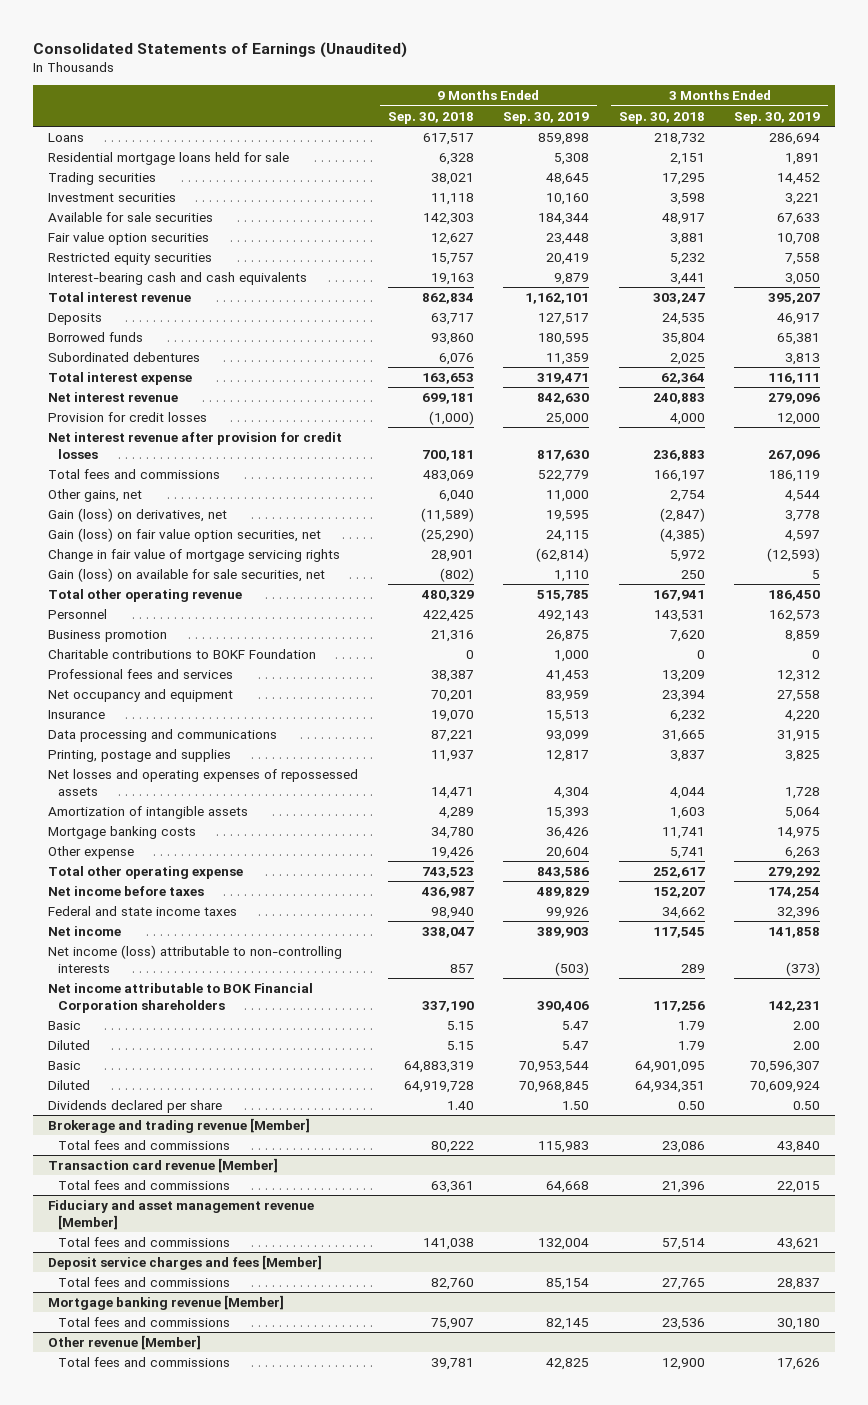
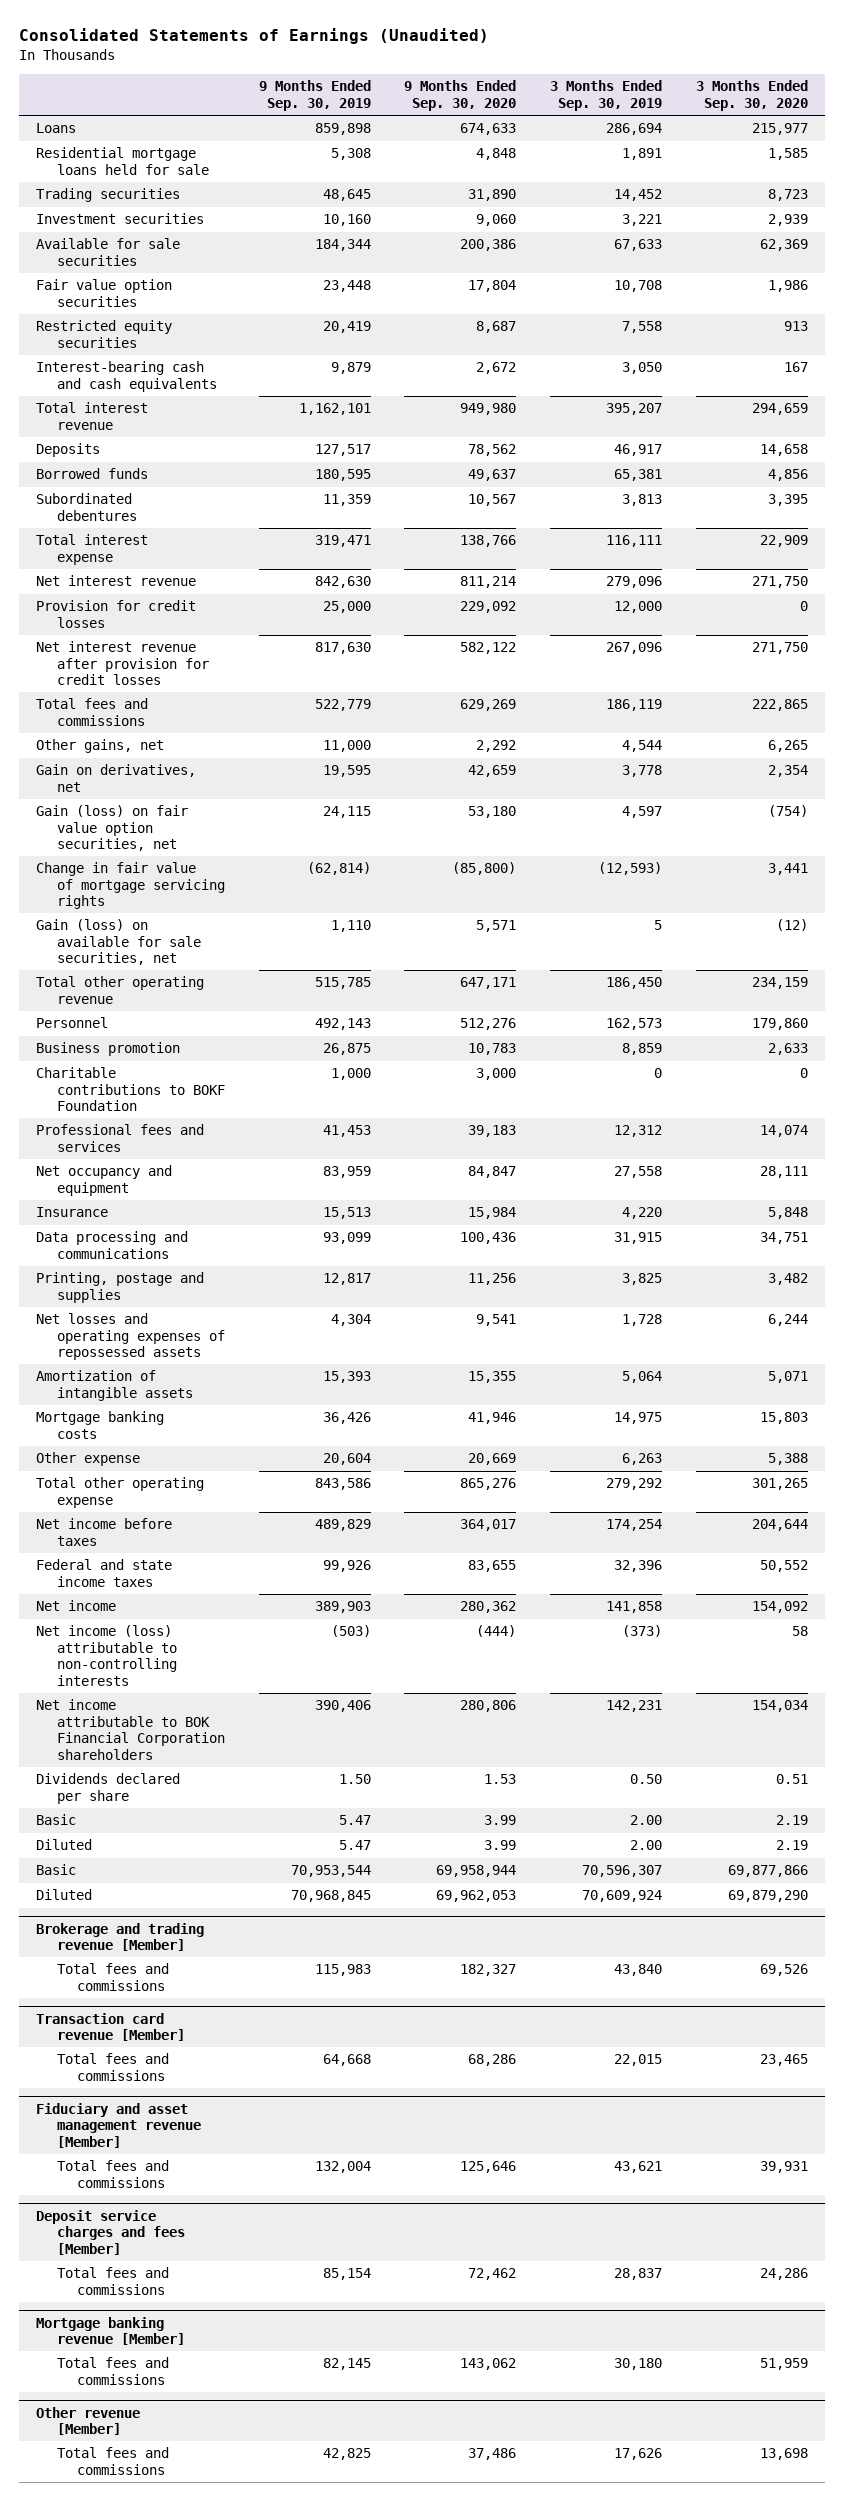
[387,111,474,124] Sep. 30, 2018 -> none
[618,111,705,124] Sep. 30, 2018 -> none
none -> [404,80,517,111] 9 Months Ended Sep. 30, 2020
none -> [696,80,809,111] 3 Months Ended Sep. 30, 2020
[48,507,228,522] Gain (loss) on derivatives, net -> [36,764,197,792] Gain on derivatives, net
[48,1099,223,1113] Dividends declared per share -> [36,1773,181,1804] Dividends declared per share

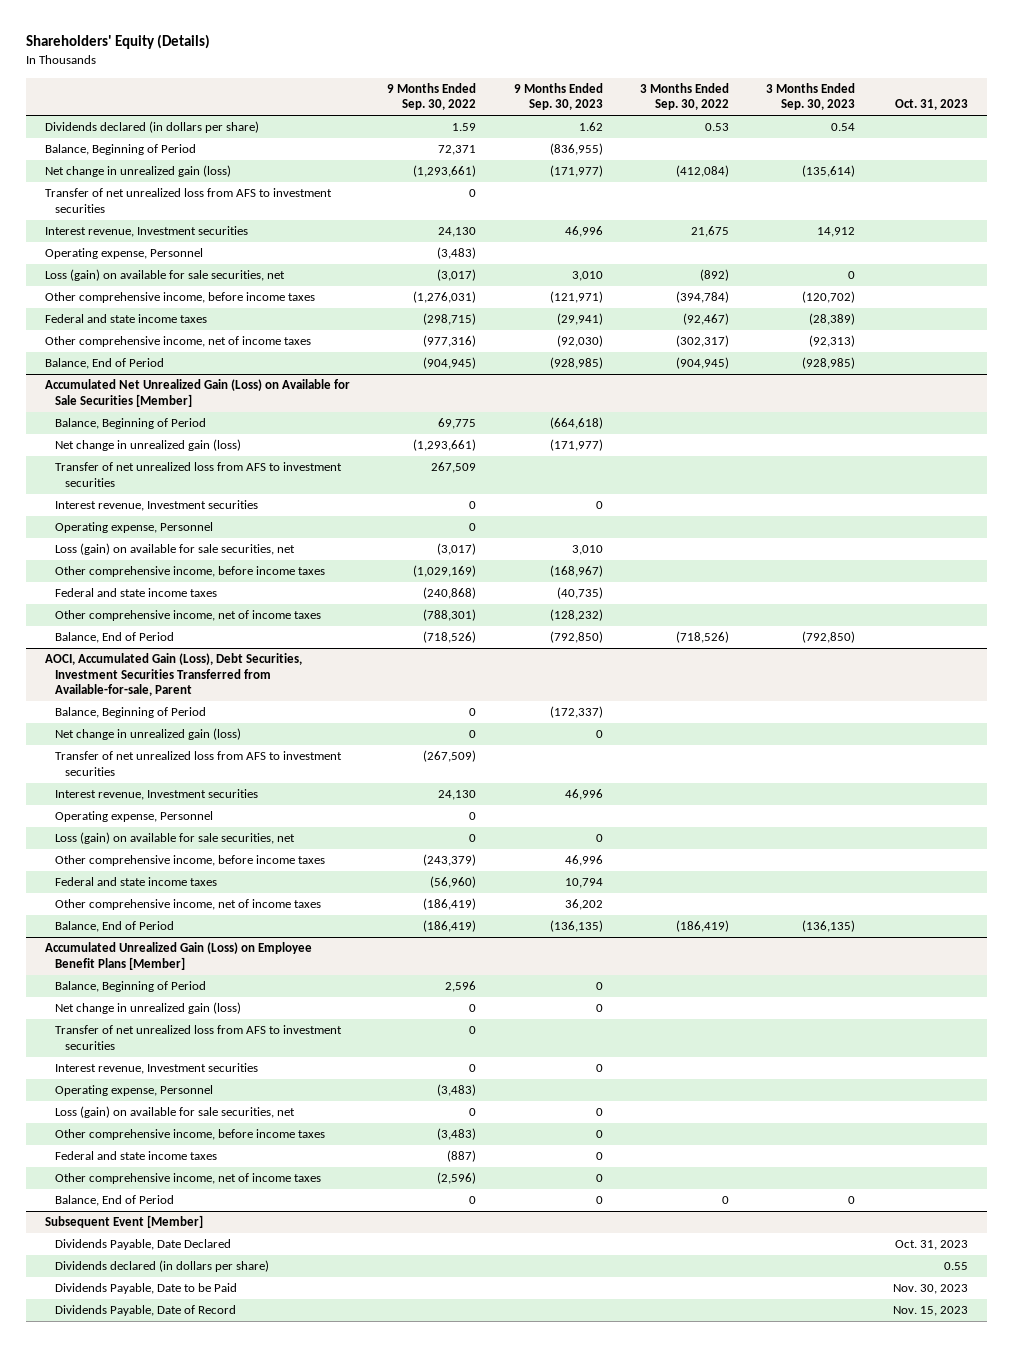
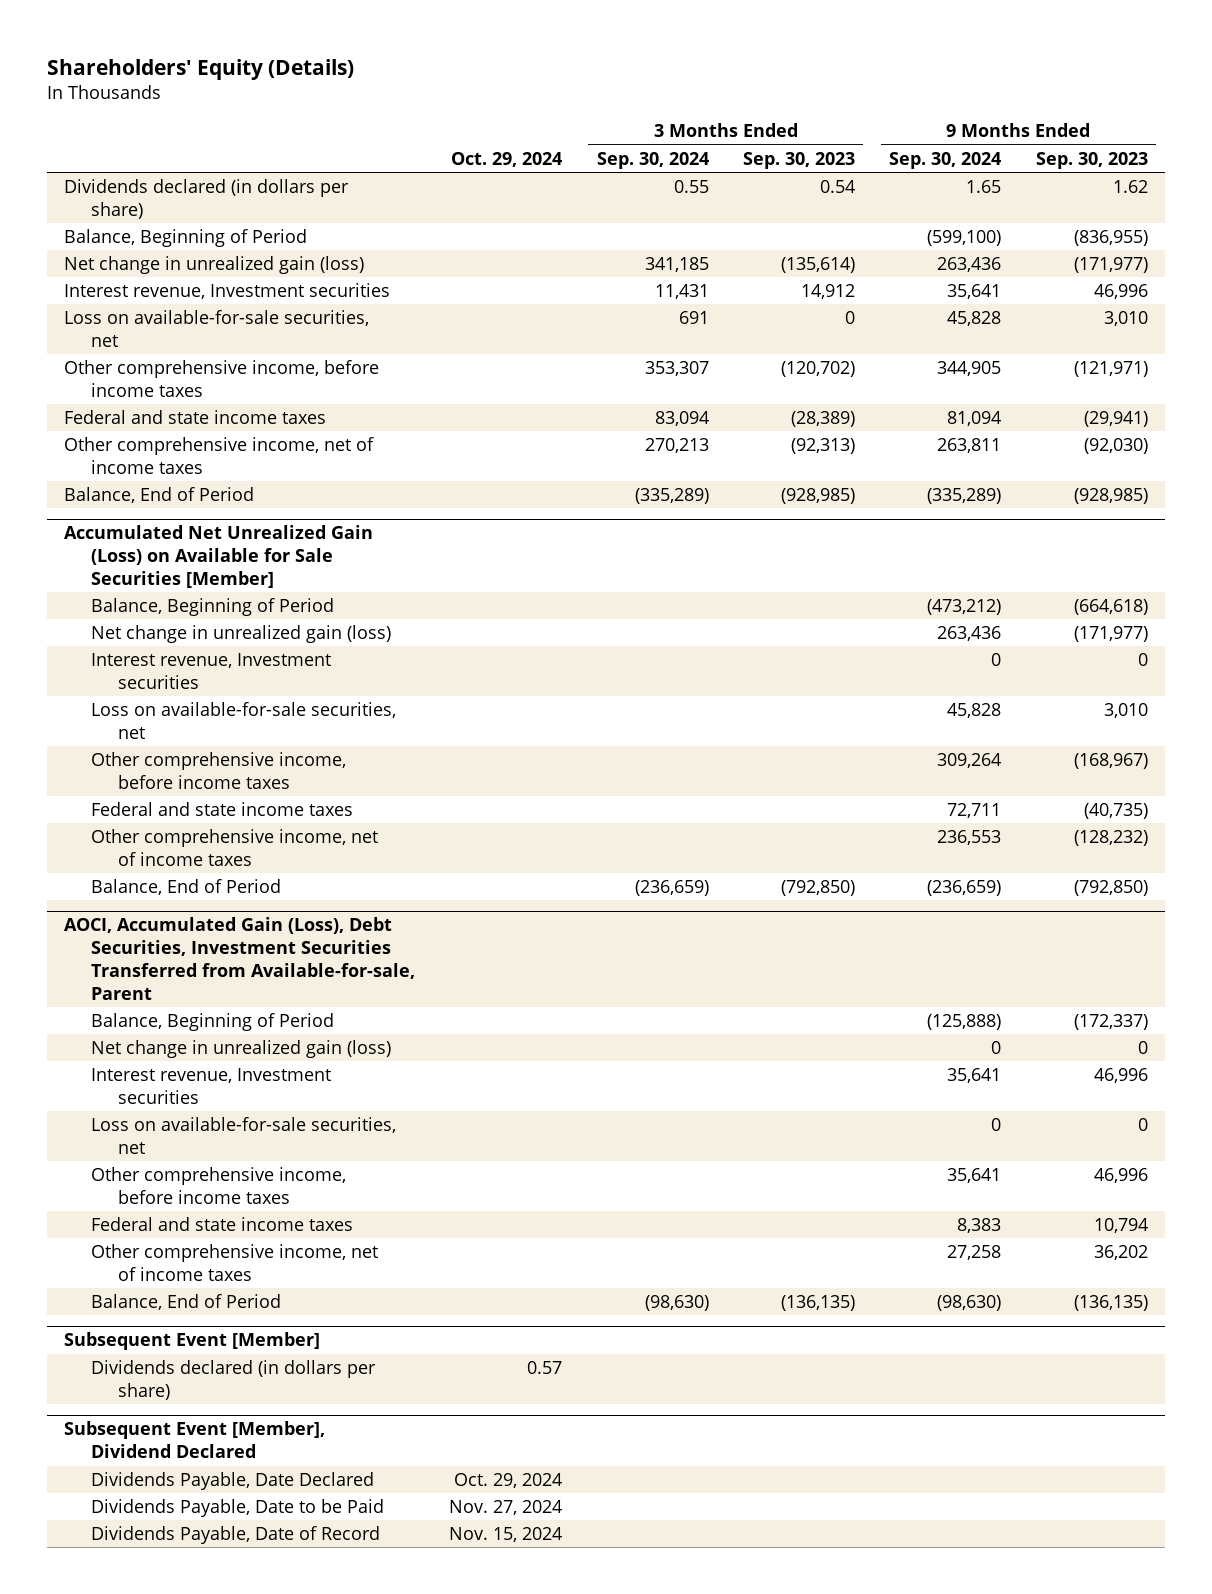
[387,82,477,111] 9 Months Ended Sep. 30, 2022 -> none
[639,82,729,111] 3 Months Ended Sep. 30, 2022 -> none
[894,99,968,111] Oct. 31, 2023 -> none
none -> [451,151,563,167] Oct. 29, 2024
none -> [596,151,709,169] Sep. 30, 2024
none -> [889,151,1002,169] Sep. 30, 2024
[44,188,332,213] Transfer of net unrealized loss from AFS to investment securities -> none
[44,248,203,260] Operating expense, Personnel -> none
[44,269,285,282] Loss (gain) on available for sale securities, net -> [64,310,370,347] Loss on available-for-sale securities, net
[54,462,342,487] Transfer of net unrealized loss from AFS to investment securities -> none
[54,522,213,534] Operating expense, Personnel -> none
[54,543,295,556] Loss (gain) on available for sale securities, net -> [90,702,396,739] Loss on available-for-sale securities, net
[54,751,342,776] Transfer of net unrealized loss from AFS to investment securities -> none
[54,811,213,823] Operating expense, Personnel -> none
[54,832,295,845] Loss (gain) on available for sale securities, net -> [90,1117,396,1154] Loss on available-for-sale securities, net
[44,942,312,970] Accumulated Unrealized Gain (Loss) on Employee Benefit Plans [Member] -> none
[54,981,206,993] Balance, Beginning of Period -> none
[54,1002,241,1015] Net change in unrealized gain (loss) -> none
[54,1025,342,1050] Transfer of net unrealized loss from AFS to investment securities -> none
[54,1063,258,1075] Interest revenue, Investment securities -> none
[54,1085,213,1097] Operating expense, Personnel -> none
[54,1106,295,1119] Loss (gain) on available for sale securities, net -> none
[54,1129,325,1141] Other comprehensive income, before income taxes -> none
[54,1151,217,1161] Federal and state income taxes -> none
[54,1173,321,1185] Other comprehensive income, net of income taxes -> none
[54,1195,174,1207] Balance, End of Period -> none
[54,1239,231,1251] Dividends Payable, Date Declared -> none
none -> [64,1421,326,1459] Subsequent Event [Member], Dividend Declared
none -> [90,1472,374,1491] Dividends Payable, Date Declared

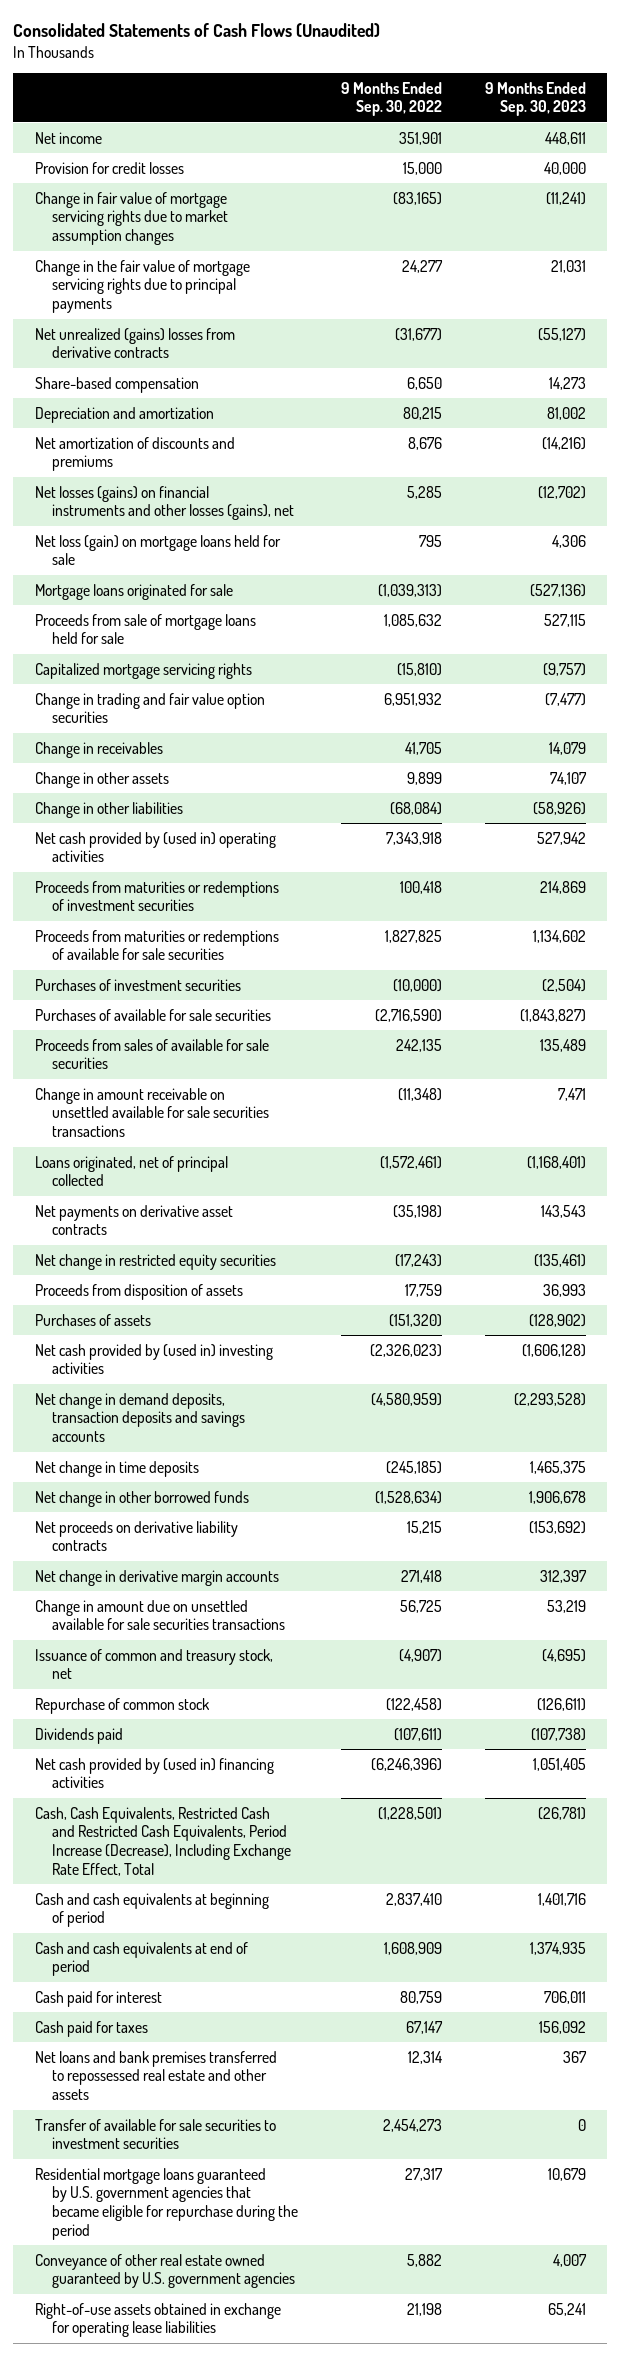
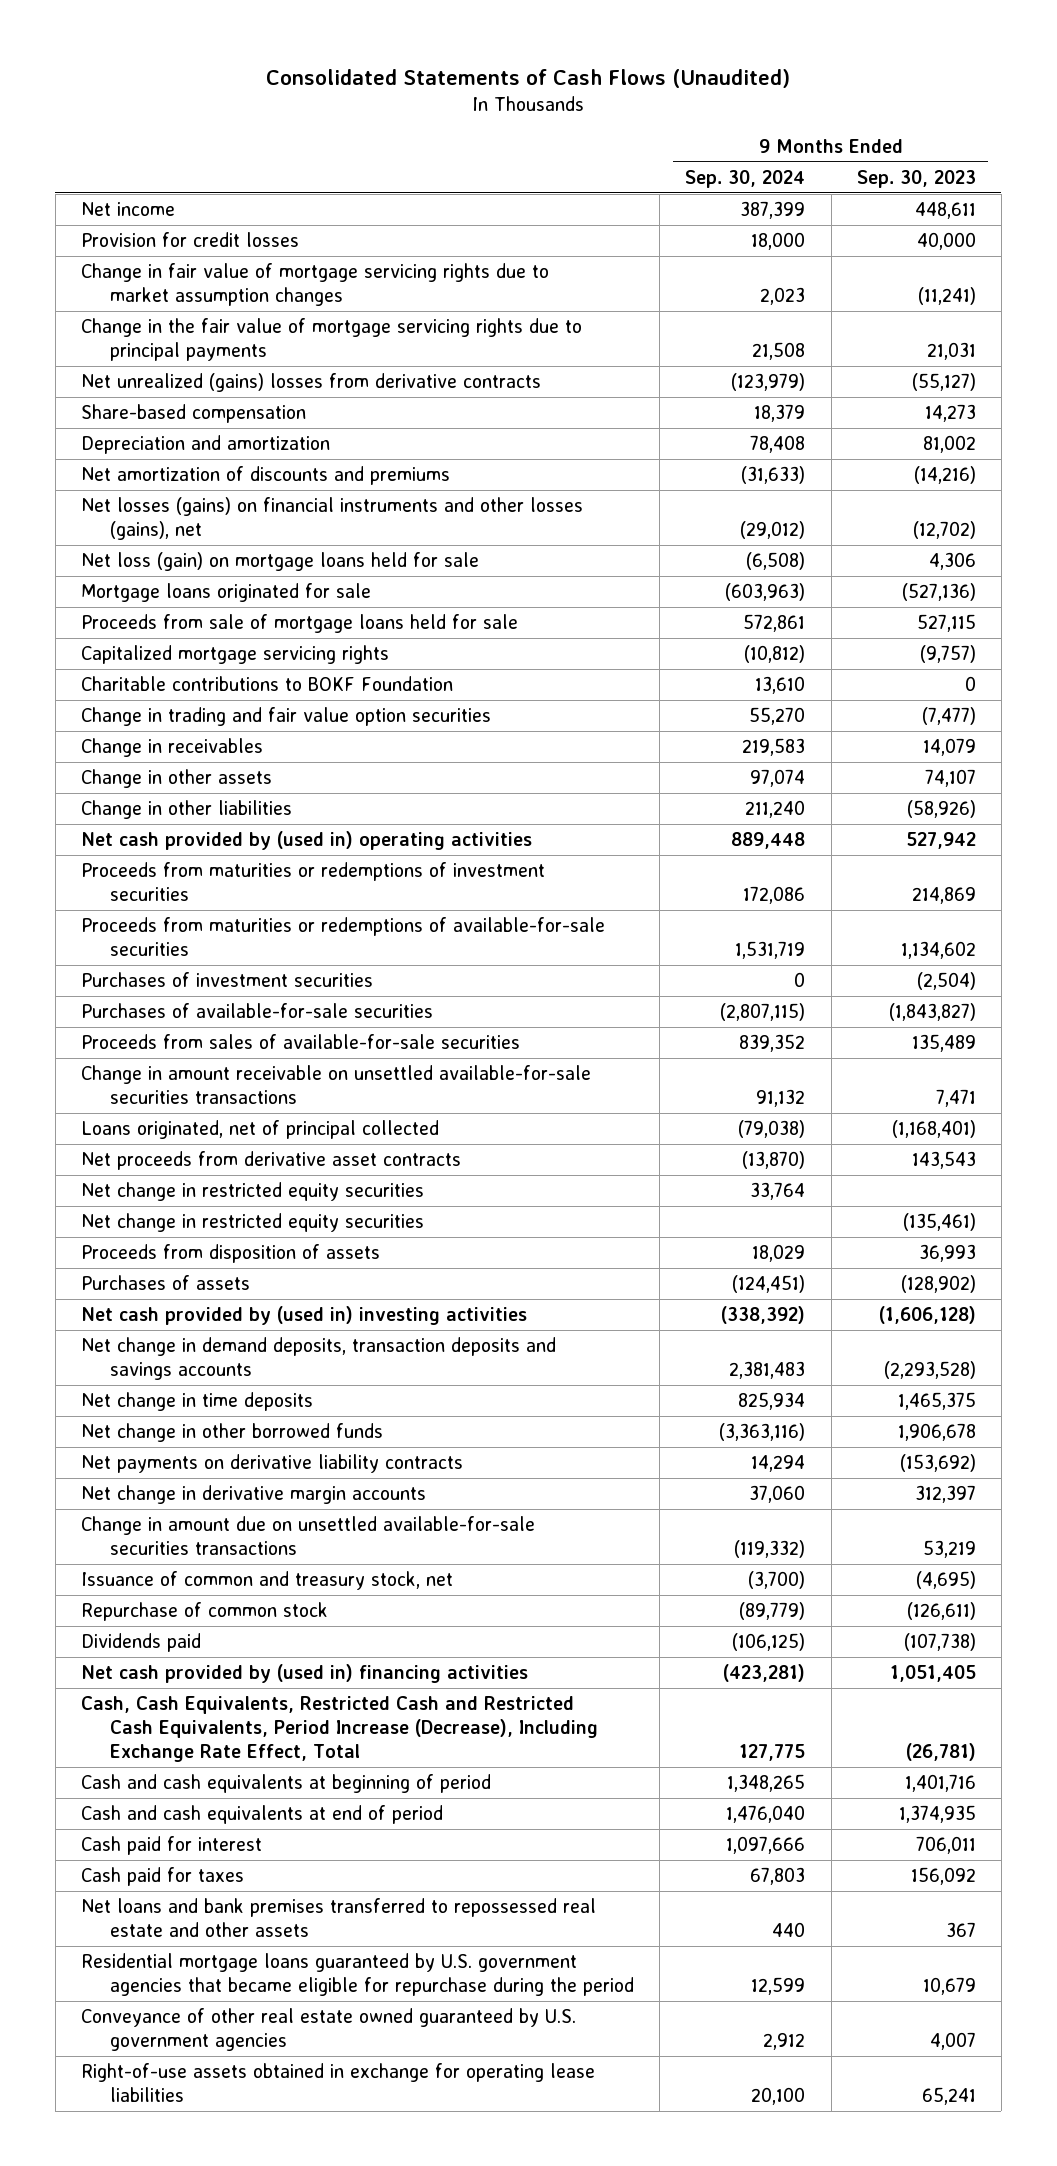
[340,81,442,117] 9 Months Ended Sep. 30, 2022 -> none
none -> [685,169,806,188] Sep. 30, 2024
none -> [81,676,454,692] Charitable contributions to BOKF Foundation
[34,929,279,961] Proceeds from maturities or redemptions of available for sale securities -> [81,917,606,957] Proceeds from maturities or redemptions of available-for-sale securities
[34,1008,271,1021] Purchases of available for sale securities -> [81,1003,434,1019] Purchases of available-for-sale securities
[34,1038,269,1070] Proceeds from sales of available for sale securities -> [81,1034,521,1050] Proceeds from sales of available-for-sale securities
[34,1087,269,1138] Change in amount receivable on unsettled available for sale securities transactions -> [81,1065,592,1105] Change in amount receivable on unsettled available-for-sale securities transactions
[34,1204,233,1236] Net payments on derivative asset contracts -> [81,1151,462,1171] Net proceeds from derivative asset contracts
none -> [81,1182,425,1202] Net change in restricted equity securities
[34,1520,238,1552] Net proceeds on derivative liability contracts -> [81,1454,464,1474] Net payments on derivative liability contracts
[34,1599,285,1631] Change in amount due on unsettled available for sale securities transactions -> [81,1516,536,1556] Change in amount due on unsettled available-for-sale securities transactions
[34,2118,276,2150] Transfer of available for sale securities to investment securities -> none

